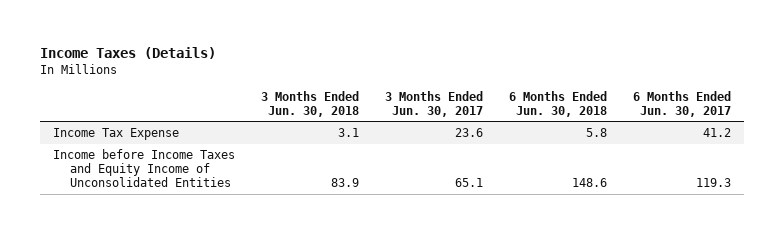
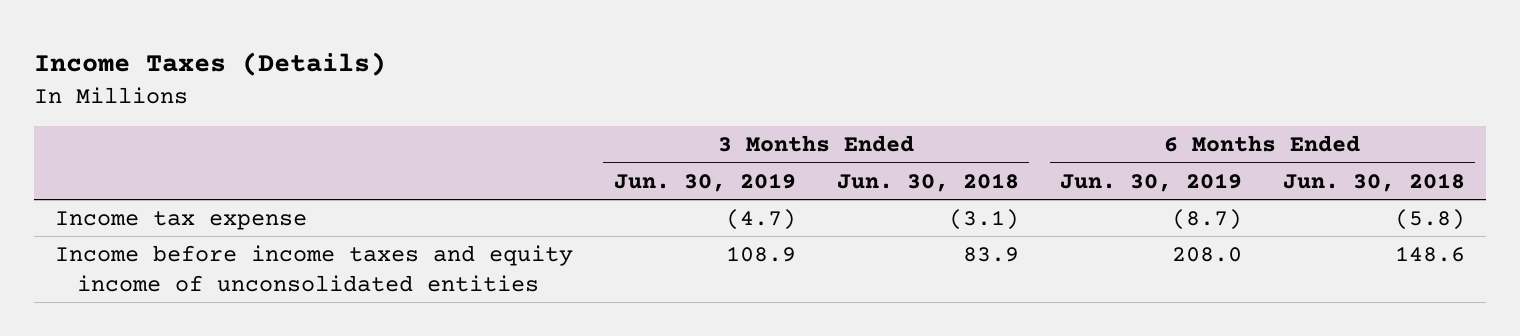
[385,90,484,117] 3 Months Ended Jun. 30, 2017 -> none
[633,90,732,117] 6 Months Ended Jun. 30, 2017 -> none
none -> [613,172,796,192] Jun. 30, 2019
none -> [1059,172,1242,192] Jun. 30, 2019
[53,128,180,141] Income Tax Expense -> [54,211,307,231] Income tax expense
[338,128,360,138] 3.1 -> [948,209,1019,231] (3.1)
[586,128,608,138] 5.8 -> [1394,209,1465,231] (5.8)
[53,149,236,188] Income before Income Taxes and Equity Income of Unconsolidated Entities -> [54,245,573,292] Income before income taxes and equity income of unconsolidated entities

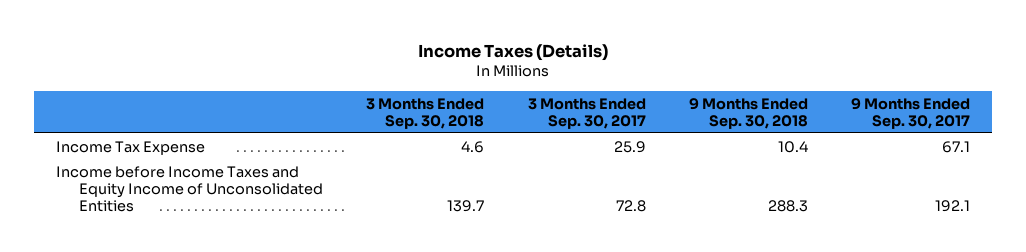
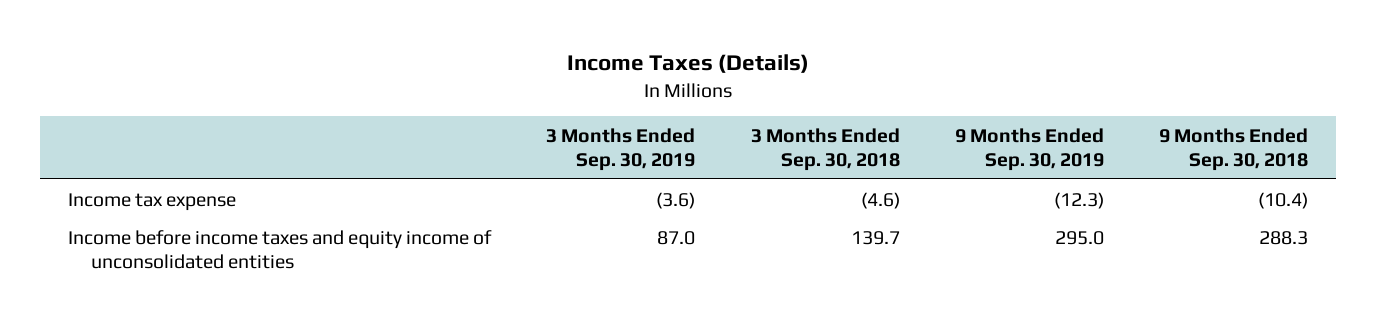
[527,97,646,129] 3 Months Ended Sep. 30, 2017 -> none
[850,97,970,129] 9 Months Ended Sep. 30, 2017 -> none
none -> [546,127,696,171] 3 Months Ended Sep. 30, 2019
none -> [954,127,1104,171] 9 Months Ended Sep. 30, 2019
[56,140,206,155] Income Tax Expense -> [67,192,236,211] Income tax expense
[461,140,485,153] 4.6 -> [860,191,900,209] (4.6)
[777,140,808,153] 10.4 -> [1258,191,1309,209] (10.4)
[56,165,324,213] Income before Income Taxes and Equity Income of Unconsolidated Entities -> [67,229,492,269] Income before income taxes and equity income of unconsolidated entities

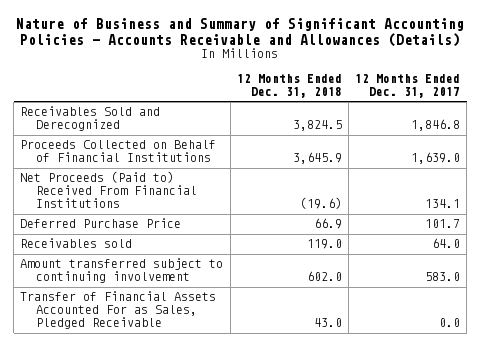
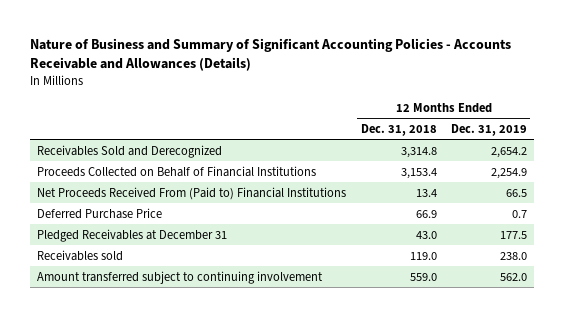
[355,73,461,98] 12 Months Ended Dec. 31, 2017 -> none
none -> [450,123,527,136] Dec. 31, 2019
[292,120,342,132] 3,824.5 -> [400,146,437,158] 3,314.8
[292,152,342,165] 3,645.9 -> [400,167,437,179] 3,153.4
[20,171,197,209] Net Proceeds (Paid to) Received From Financial Institutions -> [37,186,347,200] Net Proceeds Received From (Paid to) Financial Institutions
[299,197,342,210] (19.6) -> [415,188,437,197] 13.4
none -> [37,228,228,242] Pledged Receivables at December 31
[20,291,217,330] Transfer of Financial Assets Accounted For as Sales, Pledged Receivable -> none
[306,271,342,282] 602.0 -> [409,272,437,281] 559.0

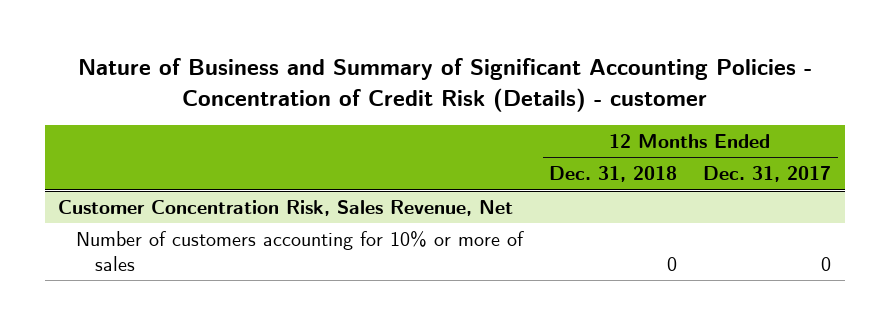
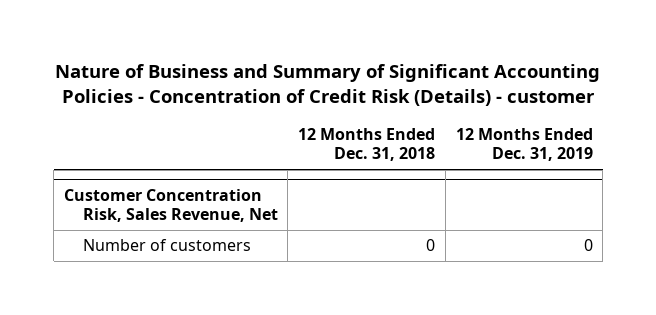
[703,166,832,183] Dec. 31, 2017 -> none
none -> [455,128,593,162] 12 Months Ended Dec. 31, 2019
[76,230,525,271] Number of customers accounting for 10% or more of sales -> [82,239,251,252] Number of customers

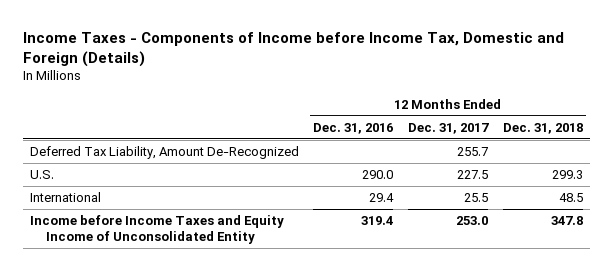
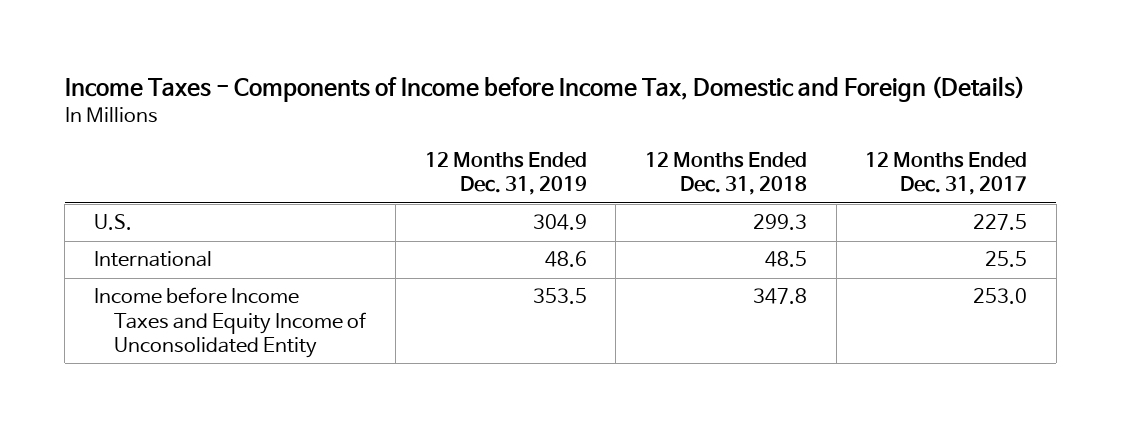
[313,122,394,134] Dec. 31, 2016 -> none
none -> [424,151,587,196] 12 Months Ended Dec. 31, 2019
[29,146,299,160] Deferred Tax Liability, Amount De-Recognized -> none

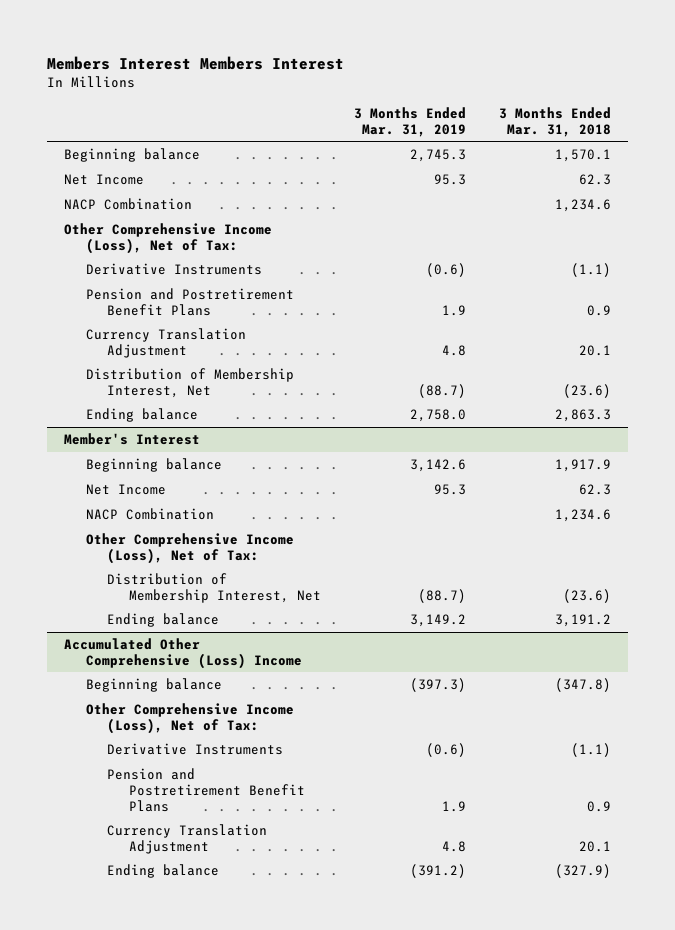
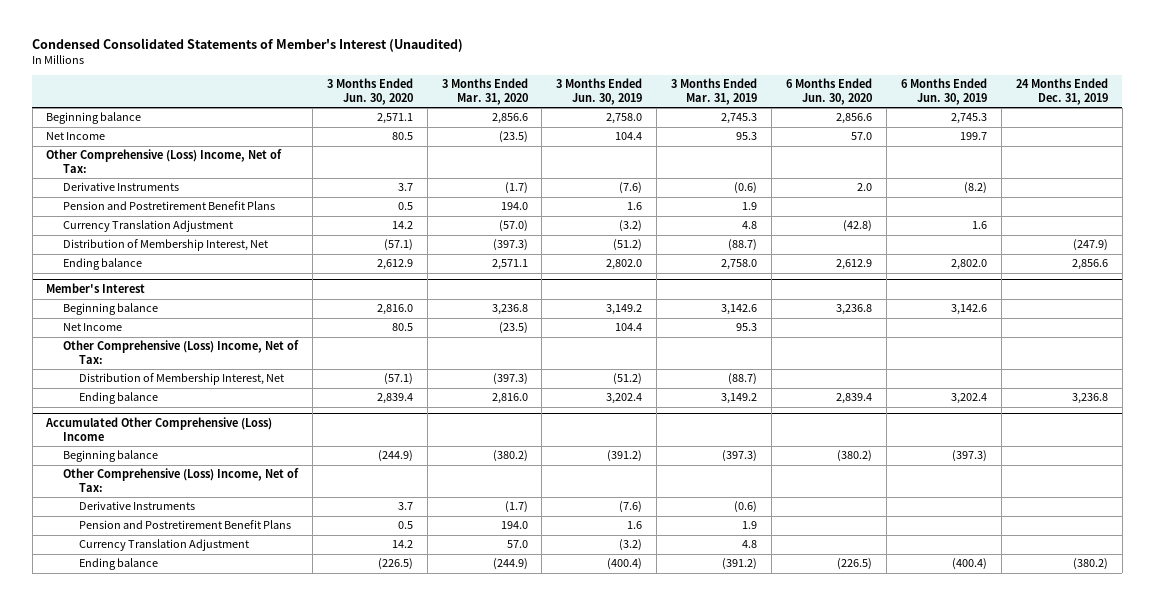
[47,55,345,70] Members Interest Members Interest -> [32,38,464,53] Condensed Consolidated Statements of Member's Interest (Unaudited)
[499,106,612,137] 3 Months Ended Mar. 31, 2018 -> none
none -> [326,78,413,105] 3 Months Ended Jun. 30, 2020
none -> [441,78,528,105] 3 Months Ended Mar. 31, 2020
none -> [556,78,643,105] 3 Months Ended Jun. 30, 2019
none -> [786,78,873,105] 6 Months Ended Jun. 30, 2020
none -> [900,78,987,105] 6 Months Ended Jun. 30, 2019
none -> [1015,78,1108,105] 24 Months Ended Dec. 31, 2019
[63,198,192,211] NACP Combination -> none
[63,223,272,254] Other Comprehensive Income (Loss), Net of Tax: -> [46,149,283,173] Other Comprehensive (Loss) Income, Net of Tax:
[85,508,214,521] NACP Combination -> none
[85,533,294,564] Other Comprehensive Income (Loss), Net of Tax: -> [62,340,299,364] Other Comprehensive (Loss) Income, Net of Tax:
[85,703,294,734] Other Comprehensive Income (Loss), Net of Tax: -> [62,468,299,492] Other Comprehensive (Loss) Income, Net of Tax:

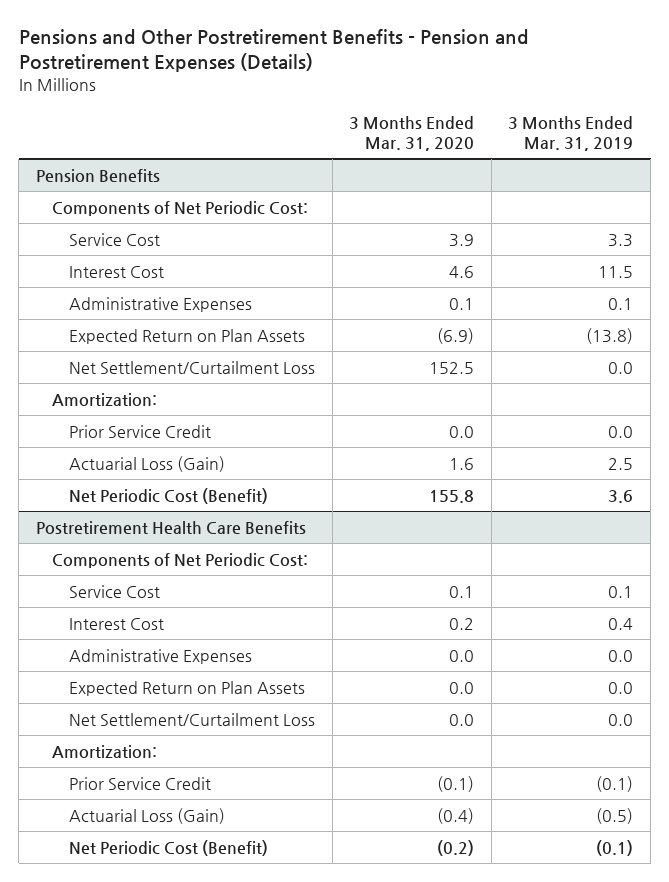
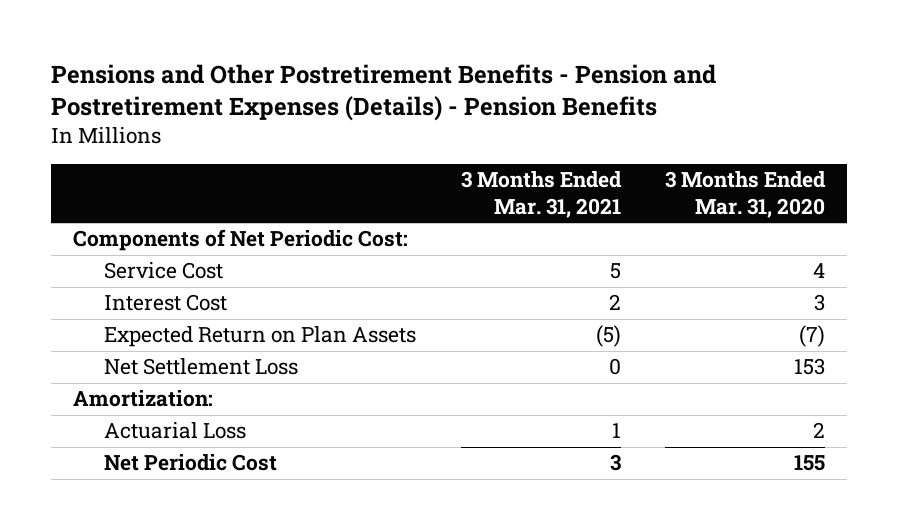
[18,29,529,73] Pensions and Other Postretirement Benefits - Pension and Postretirement Expenses (Details) -> [50,63,716,122] Pensions and Other Postretirement Benefits - Pension and Postretirement Expenses (Details) - Pension Benefits
[508,115,634,151] 3 Months Ended Mar. 31, 2019 -> none
none -> [460,171,622,218] 3 Months Ended Mar. 31, 2021
[35,168,160,182] Pension Benefits -> none
[68,296,252,312] Administrative Expenses -> none
[52,392,158,406] Amortization: -> none
[68,424,211,438] Prior Service Credit -> none
[68,455,225,472] Actuarial Loss (Gain) -> none
[68,487,268,504] Net Periodic Cost (Benefit) -> none
[35,520,306,534] Postretirement Health Care Benefits -> none
[52,552,309,568] Components of Net Periodic Cost: -> none
[68,584,160,598] Service Cost -> none
[68,617,164,630] Interest Cost -> none
[68,648,252,664] Administrative Expenses -> none
[68,680,305,696] Expected Return on Plan Assets -> none
[68,712,315,726] Net Settlement/Curtailment Loss -> none
[449,233,475,247] 3.9 -> [813,263,826,279] 4
[449,265,475,278] 4.6 -> [814,294,826,312] 3
[437,327,475,344] (6.9) -> [799,325,826,348] (7)
[68,360,315,374] Net Settlement/Curtailment Loss -> [103,358,298,376] Net Settlement Loss
[429,361,475,374] 152.5 -> [794,358,826,376] 153
[68,776,211,790] Prior Service Credit -> none
[68,807,225,824] Actuarial Loss (Gain) -> [103,422,246,440] Actuarial Loss
[437,807,475,824] (0.4) -> [813,422,826,439] 2
[68,839,268,856] Net Periodic Cost (Benefit) -> [103,454,277,472] Net Periodic Cost
[437,839,475,856] (0.2) -> [794,455,826,472] 155

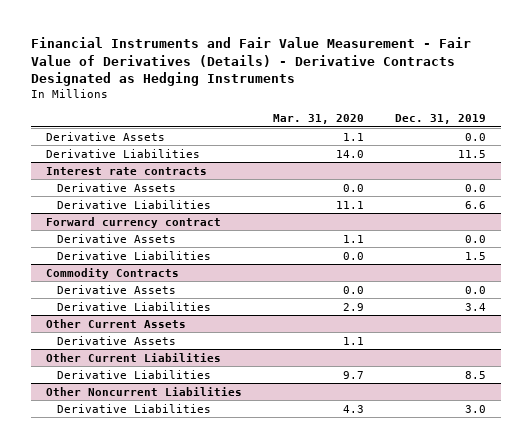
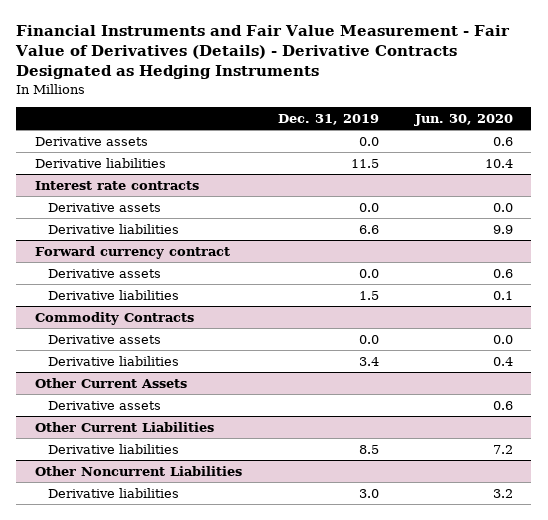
[273,114,365,125] Mar. 31, 2020 -> none
none -> [414,113,514,126] Jun. 30, 2020
[46,131,166,141] Derivative Assets -> [34,136,148,146] Derivative assets
[46,148,201,158] Derivative Liabilities -> [34,157,166,168] Derivative liabilities
[57,182,177,192] Derivative Assets -> [47,202,161,212] Derivative assets
[57,199,212,209] Derivative Liabilities -> [47,223,179,234] Derivative liabilities
[57,233,177,243] Derivative Assets -> [47,268,161,278] Derivative assets
[57,250,212,260] Derivative Liabilities -> [47,289,179,300] Derivative liabilities
[57,284,177,294] Derivative Assets -> [47,334,161,344] Derivative assets
[57,301,212,311] Derivative Liabilities -> [47,355,179,366] Derivative liabilities
[57,335,177,345] Derivative Assets -> [47,400,161,410] Derivative assets
[57,369,212,379] Derivative Liabilities -> [47,443,179,454] Derivative liabilities
[57,403,212,413] Derivative Liabilities -> [47,487,179,498] Derivative liabilities

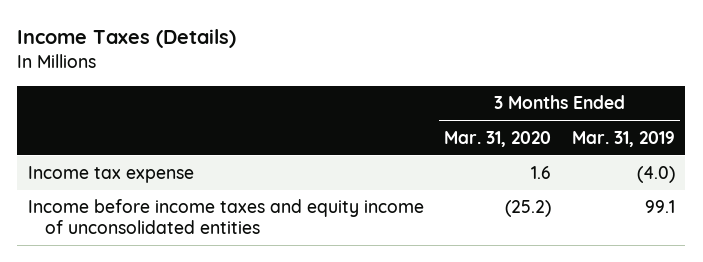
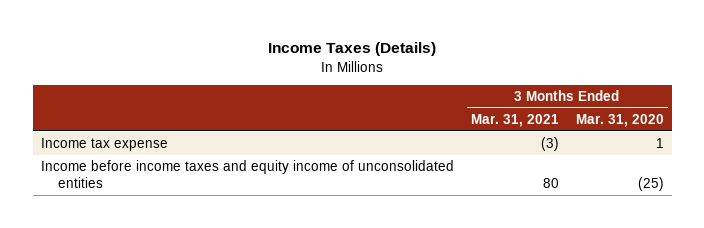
[572,130,676,147] Mar. 31, 2019 -> none
none -> [470,114,559,128] Mar. 31, 2021
[531,166,552,180] 1.6 -> [655,138,664,149] 1
[505,200,552,218] (25.2) -> [637,176,664,191] (25)

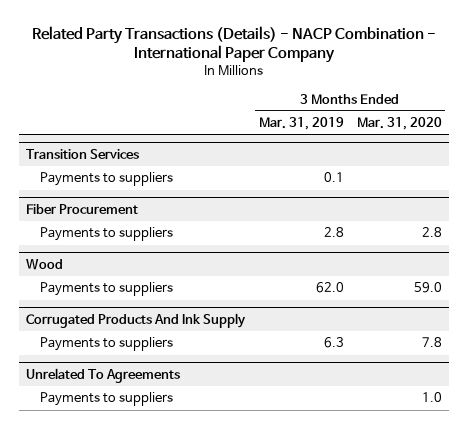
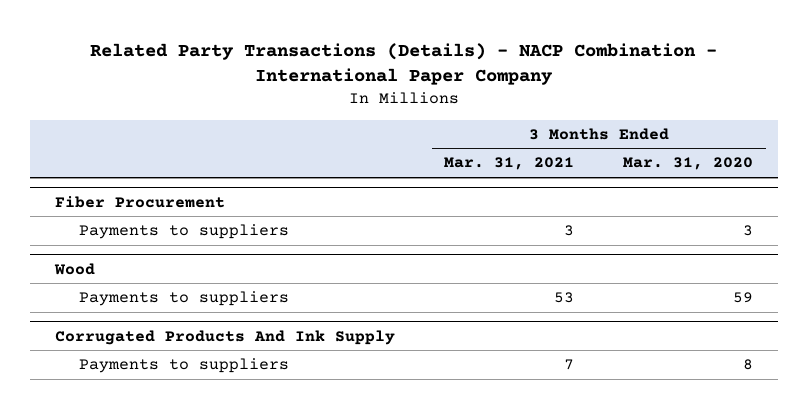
[258,117,344,131] Mar. 31, 2019 -> none
none -> [444,157,575,171] Mar. 31, 2021
[26,148,140,159] Transition Services -> none
[40,172,174,187] Payments to suppliers -> none
[422,227,443,238] 2.8 -> [743,225,754,237] 3
[414,282,443,294] 59.0 -> [733,292,754,304] 59
[26,367,181,383] Unrelated To Agreements -> none
[40,392,174,407] Payments to suppliers -> none
[422,337,443,348] 7.8 -> [743,359,754,371] 8

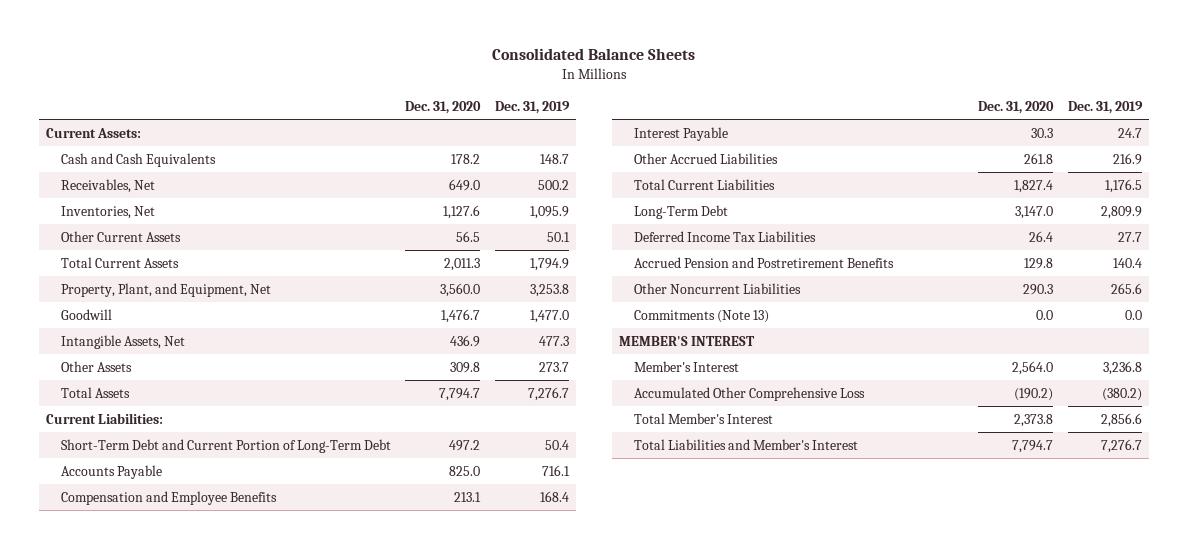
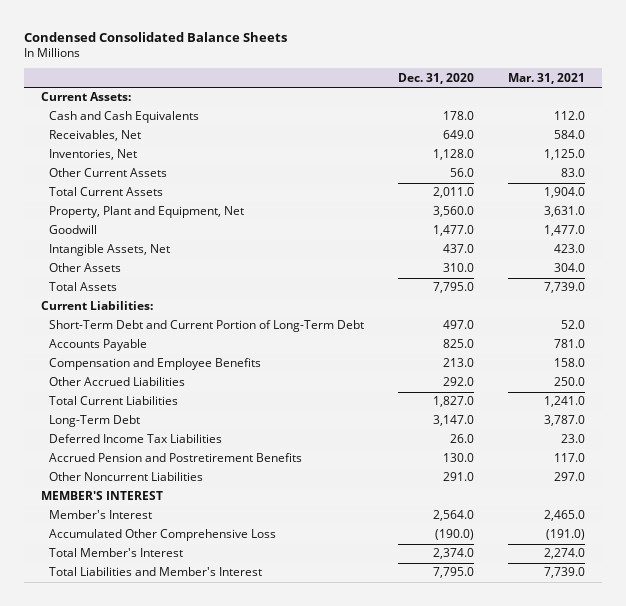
[492,48,696,61] Consolidated Balance Sheets -> [24,31,288,42] Condensed Consolidated Balance Sheets
[495,100,571,114] Dec. 31, 2019 -> none
none -> [507,72,585,84] Mar. 31, 2021
[451,153,481,164] 178.2 -> [443,111,475,121] 178.0
[443,204,481,219] 1,127.6 -> [433,149,475,161] 1,128.0
[456,230,481,242] 56.5 -> [450,168,475,178] 56.0
[444,257,481,271] 2,011.3 -> [433,187,475,199] 2,011.0
[60,282,271,297] Property, Plant, and Equipment, Net -> [49,206,245,219] Property, Plant and Equipment, Net
[441,308,481,323] 1,476.7 -> [433,225,475,237] 1,477.0
[450,334,481,347] 436.9 -> [443,244,475,254] 437.0
[450,361,481,373] 309.8 -> [443,263,475,273] 310.0
[439,387,481,401] 7,794.7 -> [433,282,475,294] 7,795.0
[449,439,481,451] 497.2 -> [443,320,475,330] 497.0
[633,126,728,141] Interest Payable -> none
[454,491,482,502] 213.1 -> [443,358,475,368] 213.0
[1024,152,1054,164] 261.8 -> [443,377,475,387] 292.0
[1014,179,1054,193] 1,827.4 -> [433,396,475,408] 1,827.0
[633,309,769,323] Commitments (Note 13) -> none
[1029,230,1054,242] 26.4 -> [450,434,475,444] 26.0
[1024,257,1054,269] 129.8 -> [443,453,475,463] 130.0
[1023,283,1054,295] 290.3 -> [443,472,475,482] 291.0
[1014,387,1054,401] (190.2) -> [435,529,475,541] (190.0)
[1014,413,1054,427] 2,373.8 -> [433,548,475,560] 2,374.0
[1012,439,1054,453] 7,794.7 -> [433,567,475,579] 7,795.0

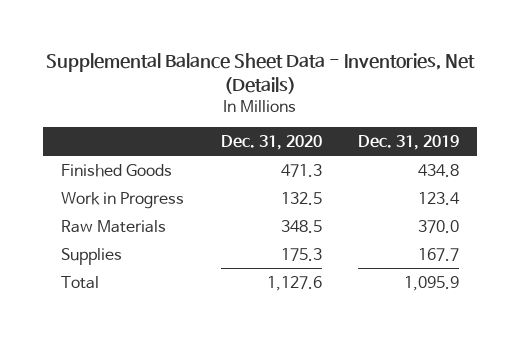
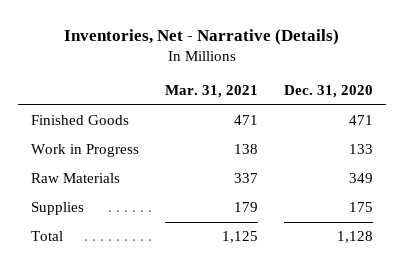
[46,53,476,94] Supplemental Balance Sheet Data - Inventories, Net (Details) -> [64,29,340,46] Inventories, Net - Narrative (Details)
[357,134,459,150] Dec. 31, 2019 -> none
none -> [165,85,259,99] Mar. 31, 2021
[280,163,322,177] 471.3 -> [348,115,373,126] 471
[280,191,322,205] 132.5 -> [348,144,373,155] 133
[280,219,322,233] 348.5 -> [348,173,373,184] 349
[280,247,322,261] 175.3 -> [348,202,373,213] 175
[266,275,322,291] 1,127.6 -> [336,231,373,244] 1,128

